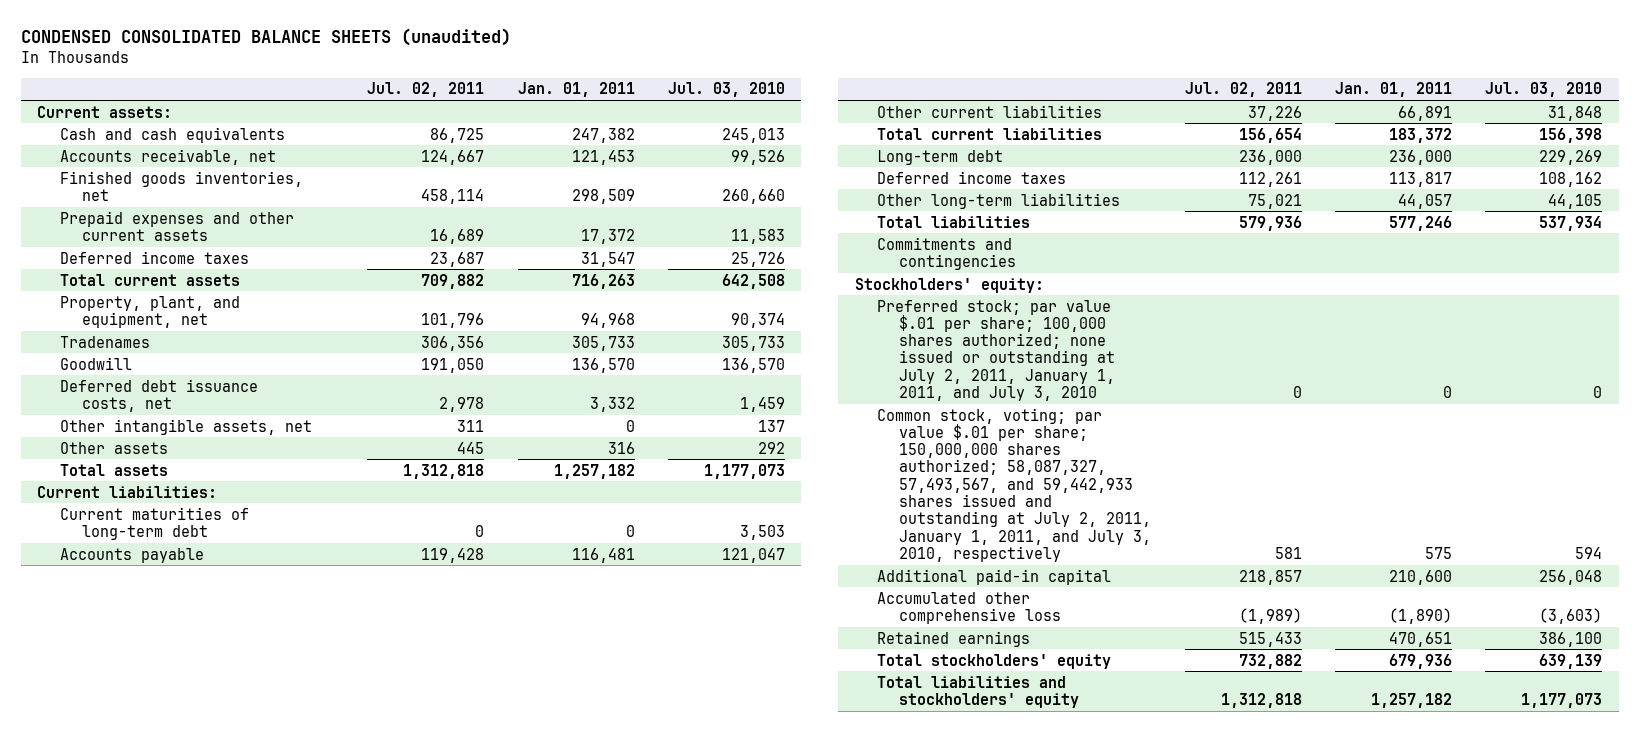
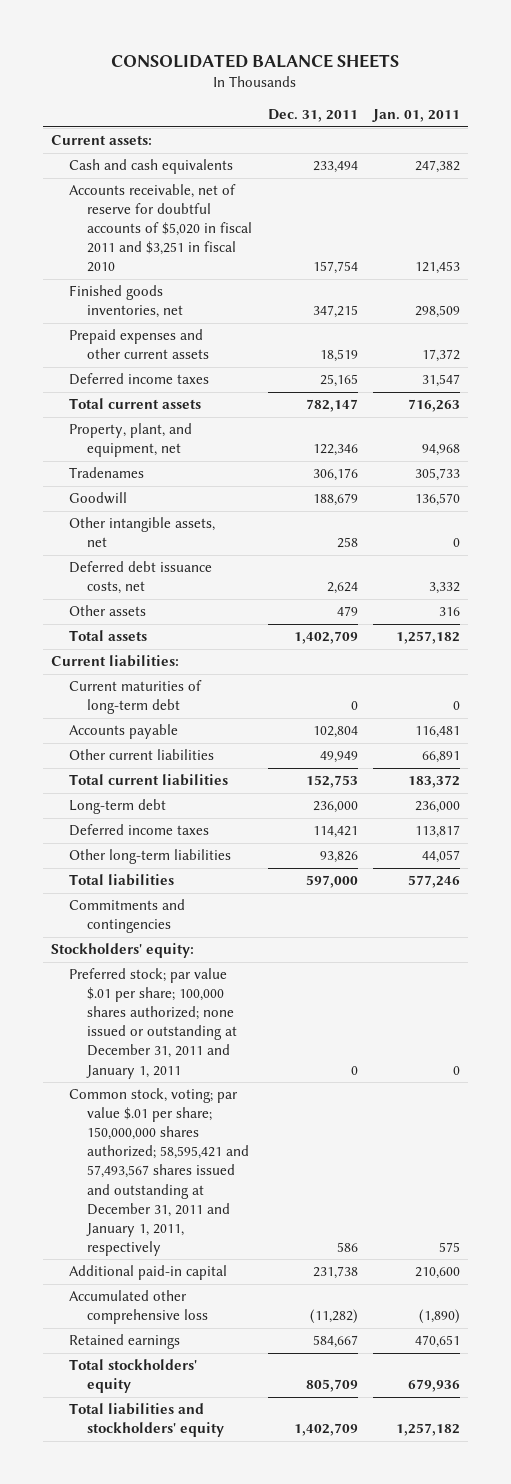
[20,28,511,47] CONDENSED CONSOLIDATED BALANCE SHEETS (unaudited) -> [111,53,400,68] CONSOLIDATED BALANCE SHEETS
[367,82,485,98] Jul. 02, 2011 -> none
[667,82,785,98] Jul. 03, 2010 -> none
none -> [267,109,358,123] Dec. 31, 2011
[59,148,276,165] Accounts receivable, net -> [69,184,253,273] Accounts receivable, net of reserve for doubtful accounts of $5,020 in fiscal 2011 and $3,251 in fiscal 2010
[59,378,258,412] Deferred debt issuance costs, net -> [69,561,213,595] Deferred debt issuance costs, net
[877,299,1116,402] Preferred stock; par value $.01 per share; 100,000 shares authorized; none issued or outstanding at July 2, 2011, January 1, 2011, and July 3, 2010 -> [69,968,238,1079] Preferred stock; par value $.01 per share; 100,000 shares authorized; none issued or outstanding at December 31, 2011 and January 1, 2011
[877,407,1152,562] Common stock, voting; par value $.01 per share; 150,000,000 shares authorized; 58,087,327, 57,493,567, and 59,442,933 shares issued and outstanding at July 2, 2011, January 1, 2011, and July 3, 2010, respectively -> [69,1088,250,1256] Common stock, voting; par value $.01 per share; 150,000,000 shares authorized; 58,595,421 and 57,493,567 shares issued and outstanding at December 31, 2011 and January 1, 2011, respectively

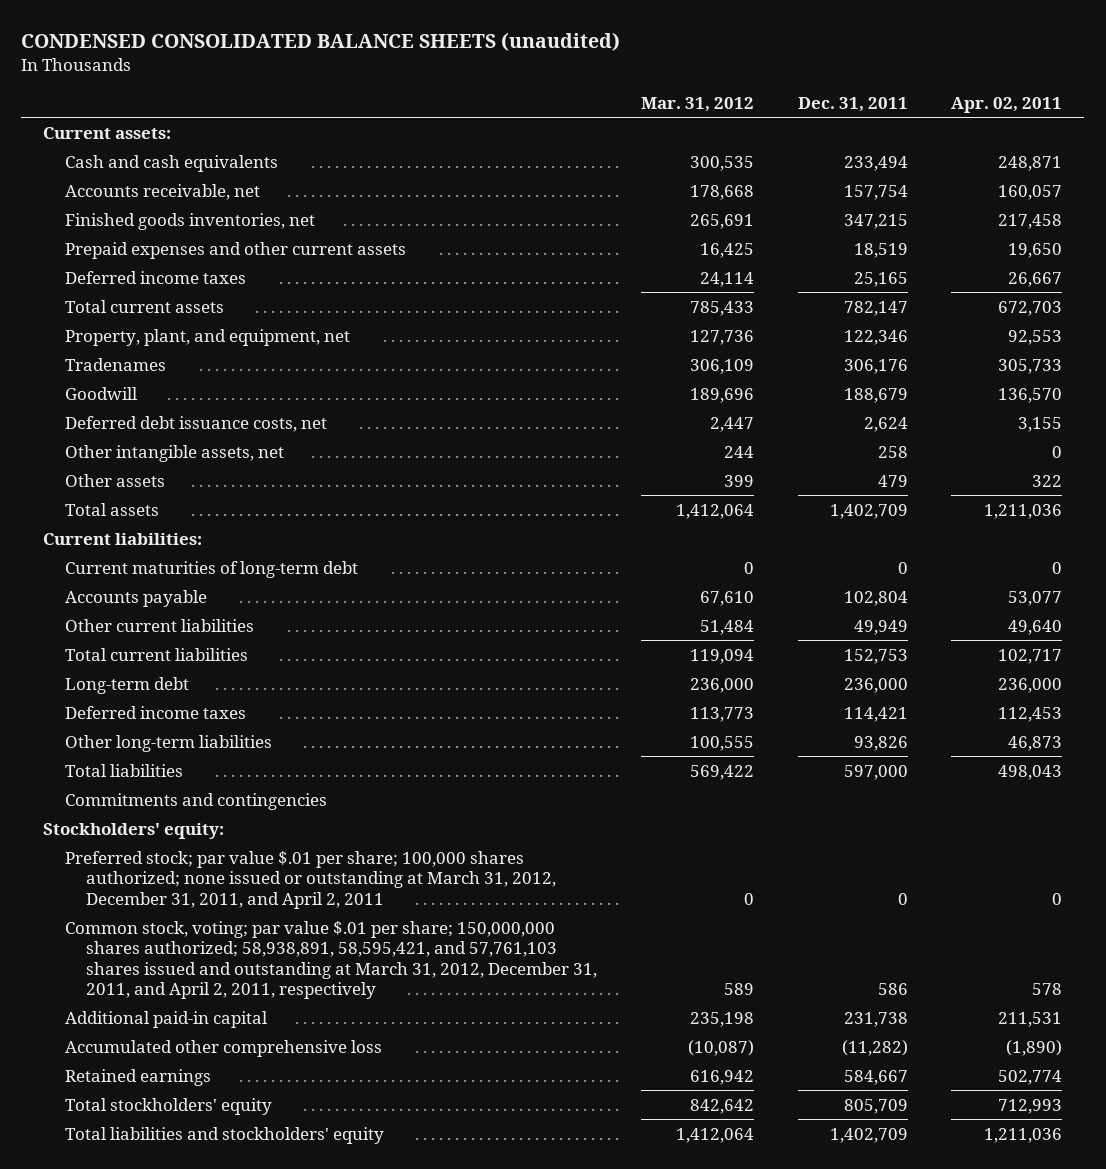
[111,53,400,68] CONSOLIDATED BALANCE SHEETS -> [21,31,621,51] CONDENSED CONSOLIDATED BALANCE SHEETS (unaudited)
[371,109,460,123] Jan. 01, 2011 -> none
none -> [640,96,754,112] Mar. 31, 2012
none -> [951,96,1063,113] Apr. 02, 2011
[69,184,253,273] Accounts receivable, net of reserve for doubtful accounts of $5,020 in fiscal 2011 and $3,251 in fiscal 2010 -> [64,183,260,200] Accounts receivable, net
[69,517,216,548] Other intangible assets, net -> [64,444,284,462] Other intangible assets, net
[69,968,238,1079] Preferred stock; par value $.01 per share; 100,000 shares authorized; none issued or outstanding at December 31, 2011 and January 1, 2011 -> [64,850,556,909] Preferred stock; par value $.01 per share; 100,000 shares authorized; none issued or outstanding at March 31, 2012, December 31, 2011, and April 2, 2011
[69,1088,250,1256] Common stock, voting; par value $.01 per share; 150,000,000 shares authorized; 58,595,421 and 57,493,567 shares issued and outstanding at December 31, 2011 and January 1, 2011, respectively -> [64,920,597,999] Common stock, voting; par value $.01 per share; 150,000,000 shares authorized; 58,938,891, 58,595,421, and 57,761,103 shares issued and outstanding at March 31, 2012, December 31, 2011, and April 2, 2011, respectively

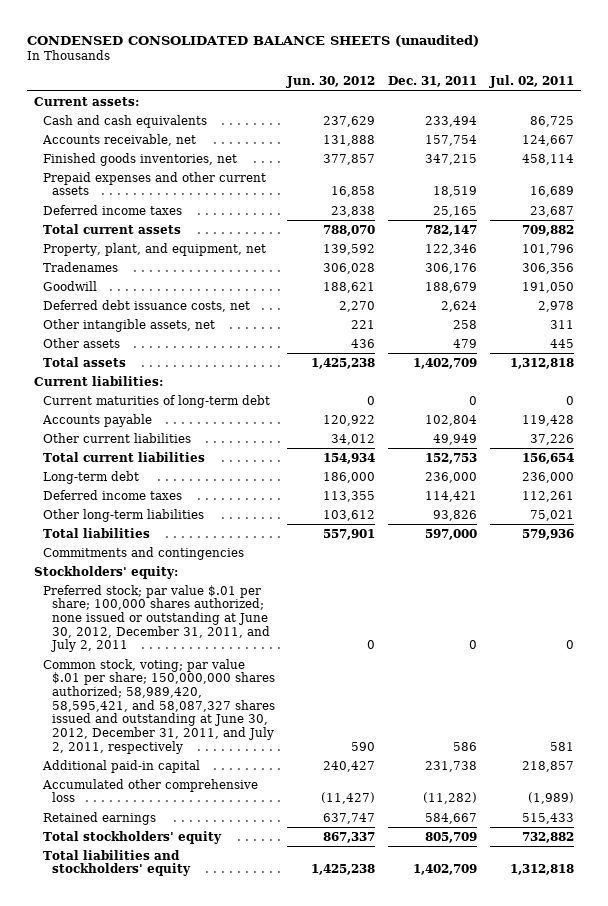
[640,96,754,112] Mar. 31, 2012 -> none
[951,96,1063,113] Apr. 02, 2011 -> none
none -> [286,76,376,89] Jun. 30, 2012
none -> [489,75,575,89] Jul. 02, 2011
[64,850,556,909] Preferred stock; par value $.01 per share; 100,000 shares authorized; none issued or outstanding at March 31, 2012, December 31, 2011, and April 2, 2011 -> [42,584,270,653] Preferred stock; par value $.01 per share; 100,000 shares authorized; none issued or outstanding at June 30, 2012, December 31, 2011, and July 2, 2011
[64,920,597,999] Common stock, voting; par value $.01 per share; 150,000,000 shares authorized; 58,938,891, 58,595,421, and 57,761,103 shares issued and outstanding at March 31, 2012, December 31, 2011, and April 2, 2011, respectively -> [42,658,275,754] Common stock, voting; par value $.01 per share; 150,000,000 shares authorized; 58,989,420, 58,595,421, and 58,087,327 shares issued and outstanding at June 30, 2012, December 31, 2011, and July 2, 2011, respectively

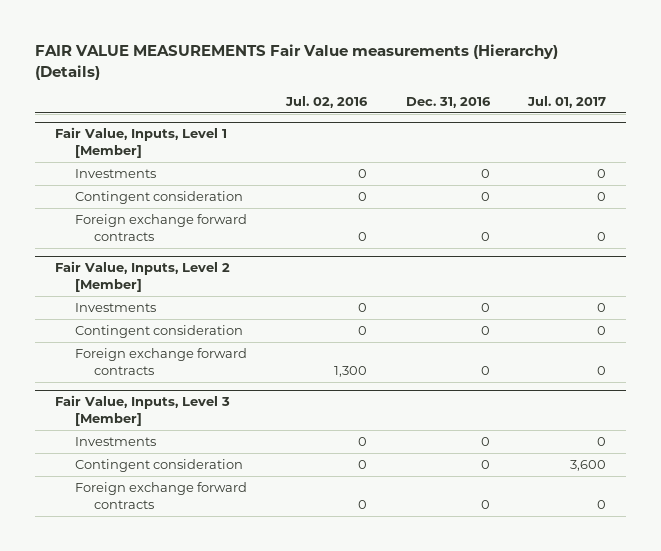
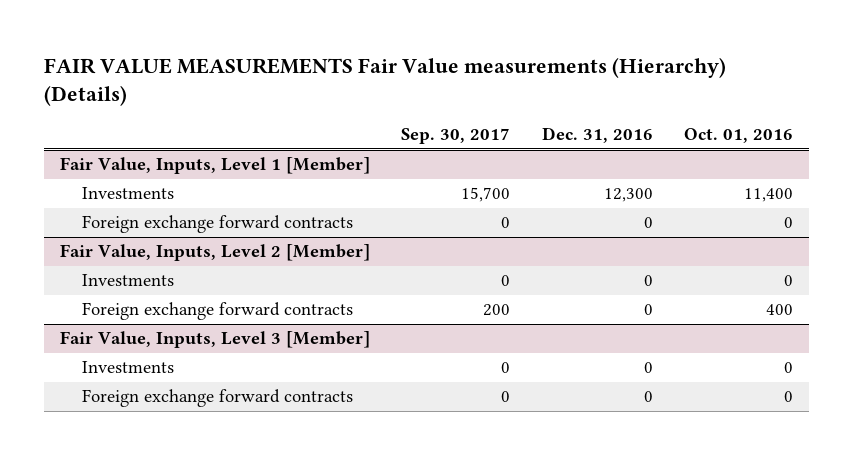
[284,95,368,108] Jul. 02, 2016 -> none
[527,95,607,108] Jul. 01, 2017 -> none
none -> [401,128,511,145] Sep. 30, 2017
none -> [684,128,794,144] Oct. 01, 2016
[74,191,243,205] Contingent consideration -> none
[480,169,490,179] 0 -> [603,188,653,203] 12,300
[74,325,243,339] Contingent consideration -> none
[74,459,243,473] Contingent consideration -> none

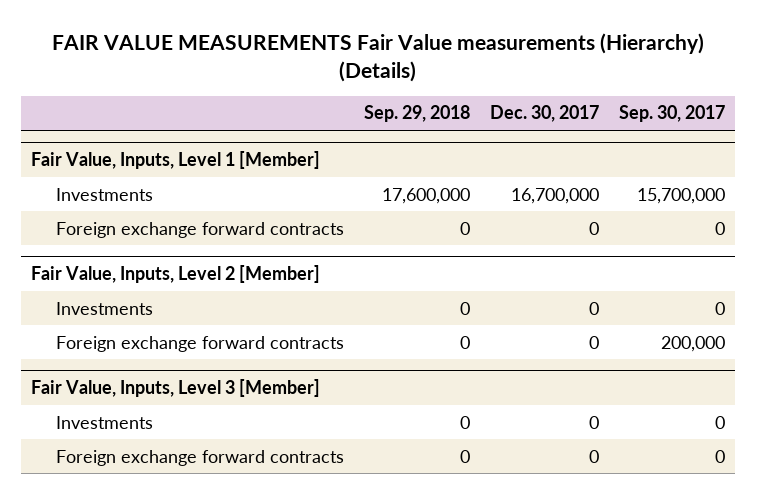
[541,127,653,144] Dec. 31, 2016 -> none
[684,128,794,144] Oct. 01, 2016 -> none
none -> [363,105,470,123] Sep. 29, 2018
none -> [490,105,600,123] Dec. 30, 2017
[461,187,511,203] 15,700 -> [637,187,726,204] 15,700,000
[483,304,511,317] 200 -> [661,335,726,352] 200,000

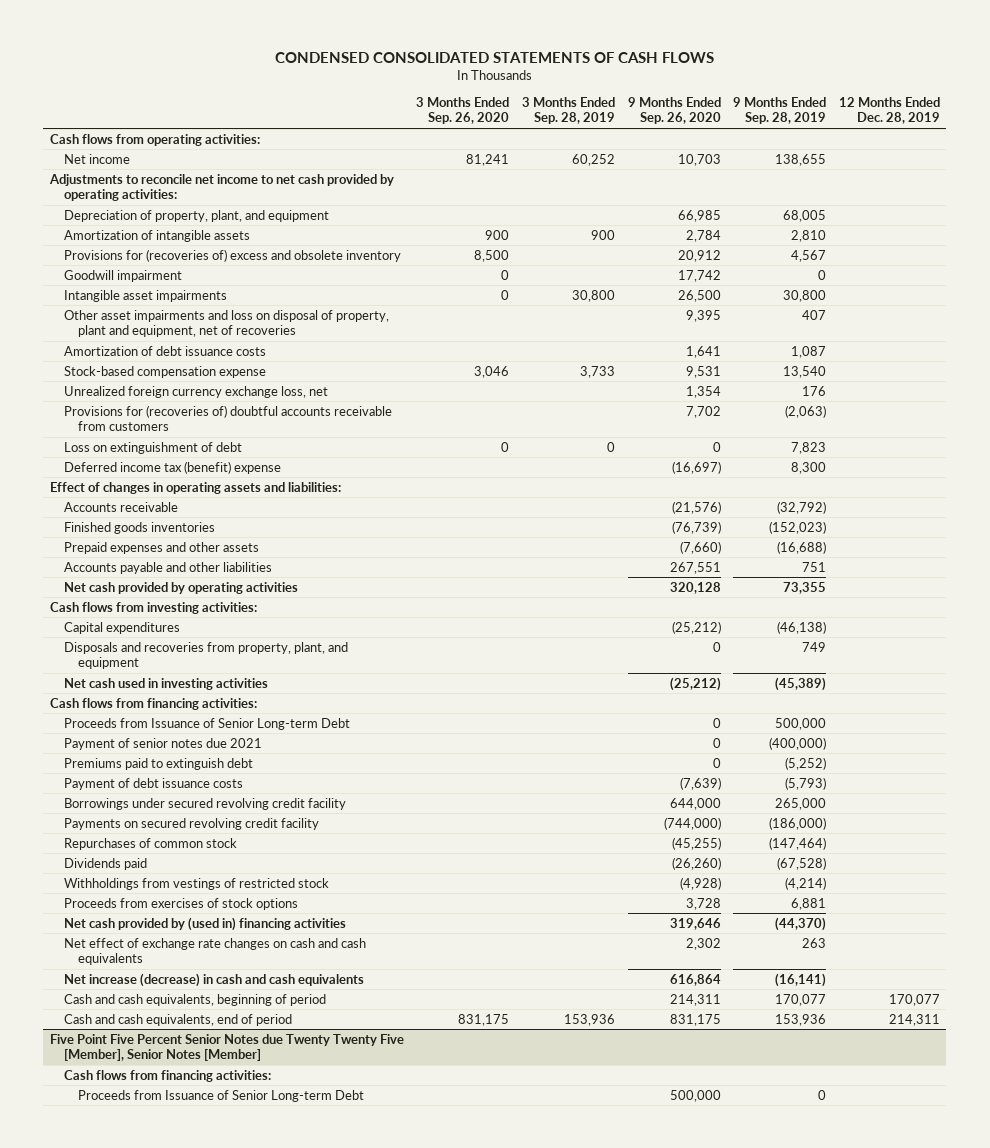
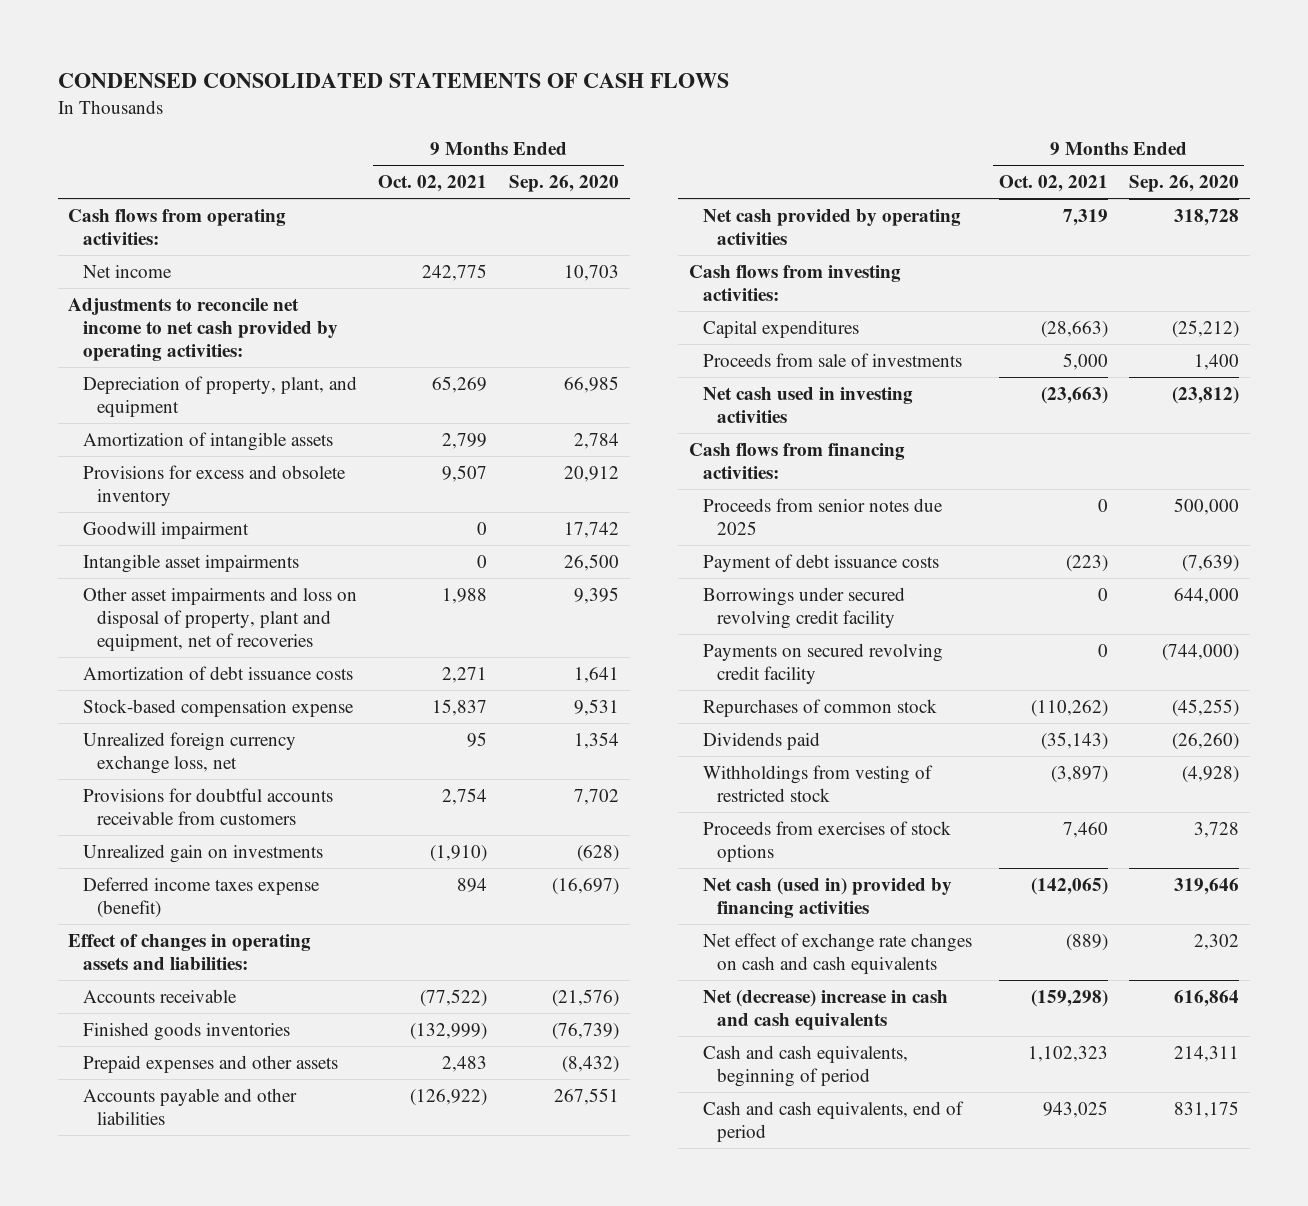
[416,96,510,125] 3 Months Ended Sep. 26, 2020 -> none
[522,96,616,125] 3 Months Ended Sep. 28, 2019 -> none
[733,96,827,125] 9 Months Ended Sep. 28, 2019 -> none
[839,96,941,125] 12 Months Ended Dec. 28, 2019 -> none
none -> [378,175,488,193] Oct. 02, 2021
[64,248,402,262] Provisions for (recoveries of) excess and obsolete inventory -> [82,464,346,506] Provisions for excess and obsolete inventory
[64,441,243,454] Loss on extinguishment of debt -> none
[64,404,393,432] Provisions for (recoveries of) doubtful accounts receivable from customers -> [82,787,333,825] Provisions for doubtful accounts receivable from customers
none -> [82,843,323,863] Unrealized gain on investments
[64,460,282,474] Deferred income tax (benefit) expense -> [82,876,320,918] Deferred income taxes expense (benefit)
[679,540,721,554] (7,660) -> [561,1055,619,1073] (8,432)
[669,581,721,594] 320,128 -> [1174,208,1240,226] 318,728
[64,641,349,670] Disposals and recoveries from property, plant, and equipment -> none
none -> [702,352,962,367] Proceeds from sale of investments
[669,676,721,691] (25,212) -> [1172,386,1240,404] (23,812)
[64,737,263,750] Payment of senior notes due 2021 -> none
[64,757,254,770] Premiums paid to extinguish debt -> none
[64,717,351,730] Proceeds from Issuance of Senior Long-term Debt -> [702,497,943,535] Proceeds from senior notes due 2025
[712,717,721,728] 0 -> [1174,497,1240,515] 500,000
[64,877,330,890] Withholdings from vestings of restricted stock -> [702,764,933,802] Withholdings from vesting of restricted stock
[64,916,347,931] Net cash provided by (used in) financing activities -> [702,877,952,918] Net cash (used in) provided by financing activities
[64,972,365,987] Net increase (decrease) in cash and cash equivalents -> [702,989,948,1030] Net (decrease) increase in cash and cash equivalents
[49,1033,404,1062] Five Point Five Percent Senior Notes due Twenty Twenty Five [Member], Senior Notes [Member] -> none
[64,1069,272,1082] Cash flows from financing activities: -> none
[78,1089,365,1102] Proceeds from Issuance of Senior Long-term Debt -> none

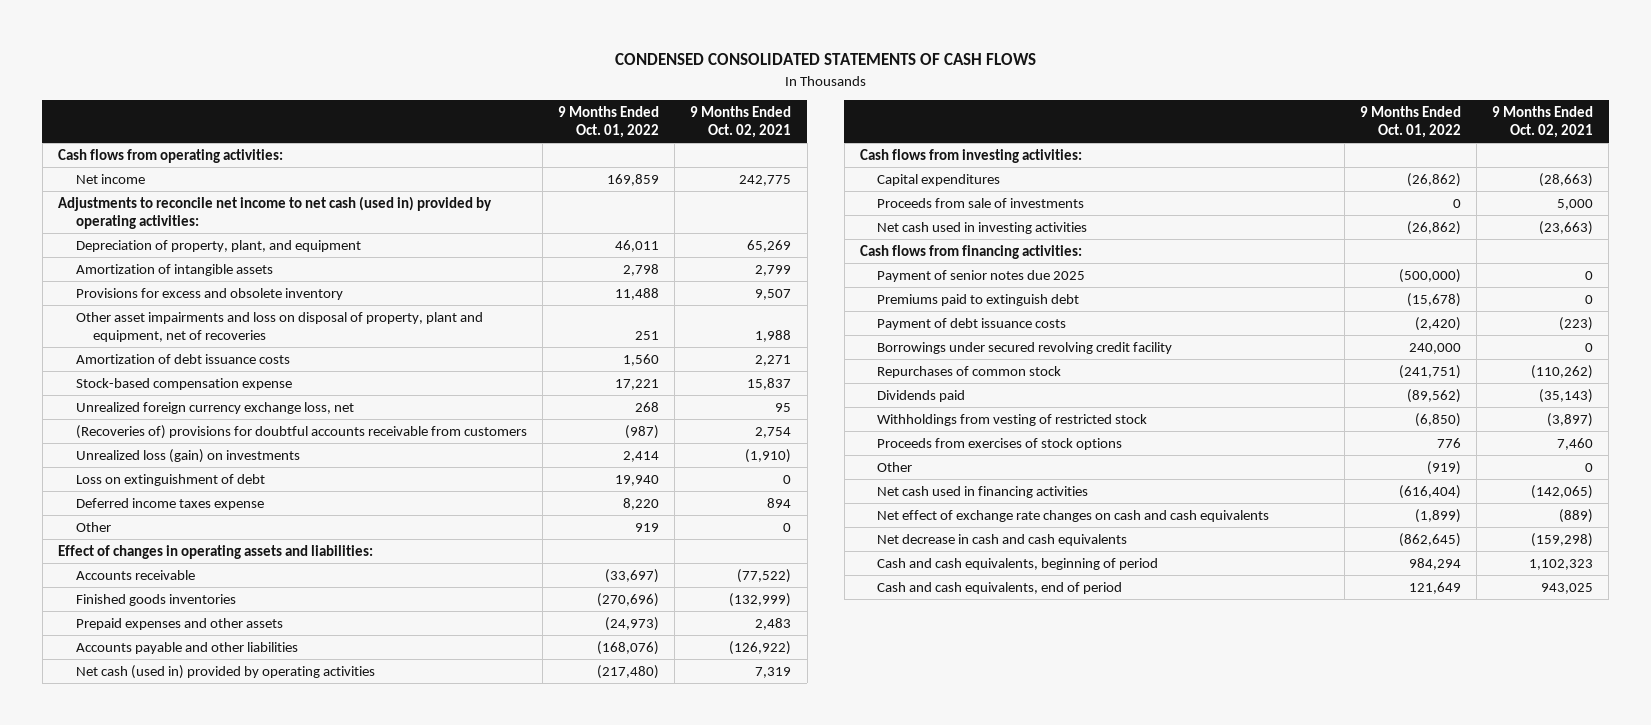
[508,175,619,193] Sep. 26, 2020 -> none
none -> [557,106,659,139] 9 Months Ended Oct. 01, 2022
[68,297,338,362] Adjustments to reconcile net income to net cash provided by operating activities: -> [58,195,493,229] Adjustments to reconcile net income to net cash (used in) provided by operating activities:
[82,520,249,539] Goodwill impairment -> none
[82,553,299,573] Intangible asset impairments -> none
[82,787,333,825] Provisions for doubtful accounts receivable from customers -> [75,424,527,439] (Recoveries of) provisions for doubtful accounts receivable from customers
[82,843,323,863] Unrealized gain on investments -> [75,448,300,463] Unrealized loss (gain) on investments
none -> [75,473,265,486] Loss on extinguishment of debt
[82,876,320,918] Deferred income taxes expense (benefit) -> [75,497,264,510] Deferred income taxes expense
none -> [75,521,111,532] Other
[702,208,961,245] Net cash provided by operating activities -> [75,664,375,679] Net cash (used in) provided by operating activities
[702,497,943,535] Proceeds from senior notes due 2025 -> [877,269,1086,282] Payment of senior notes due 2025
none -> [877,293,1080,306] Premiums paid to extinguish debt
[702,642,943,684] Payments on secured revolving credit facility -> none
none -> [877,461,913,472] Other
[702,877,952,918] Net cash (used in) provided by financing activities -> [877,485,1089,498] Net cash used in financing activities
[702,989,948,1030] Net (decrease) increase in cash and cash equivalents -> [877,533,1128,546] Net decrease in cash and cash equivalents

